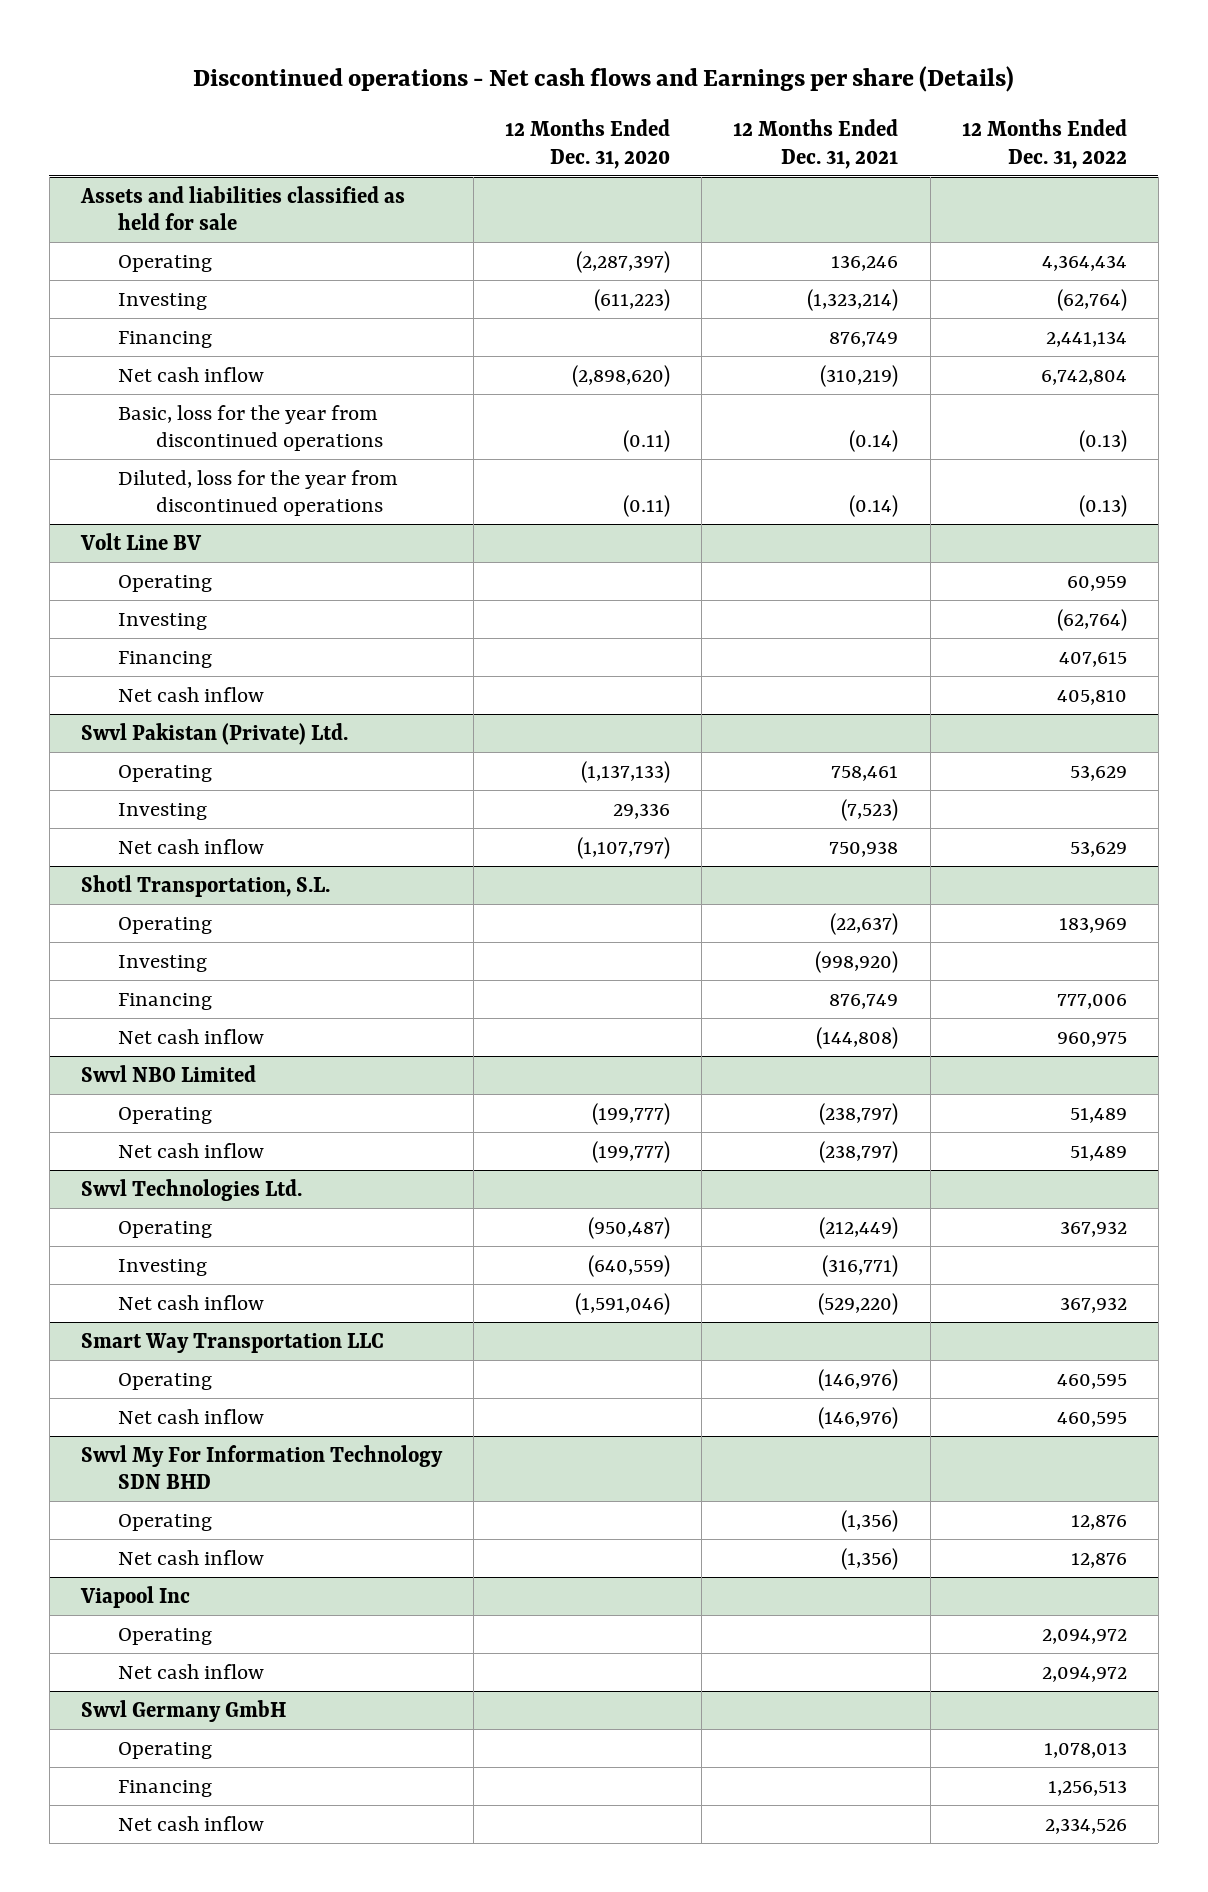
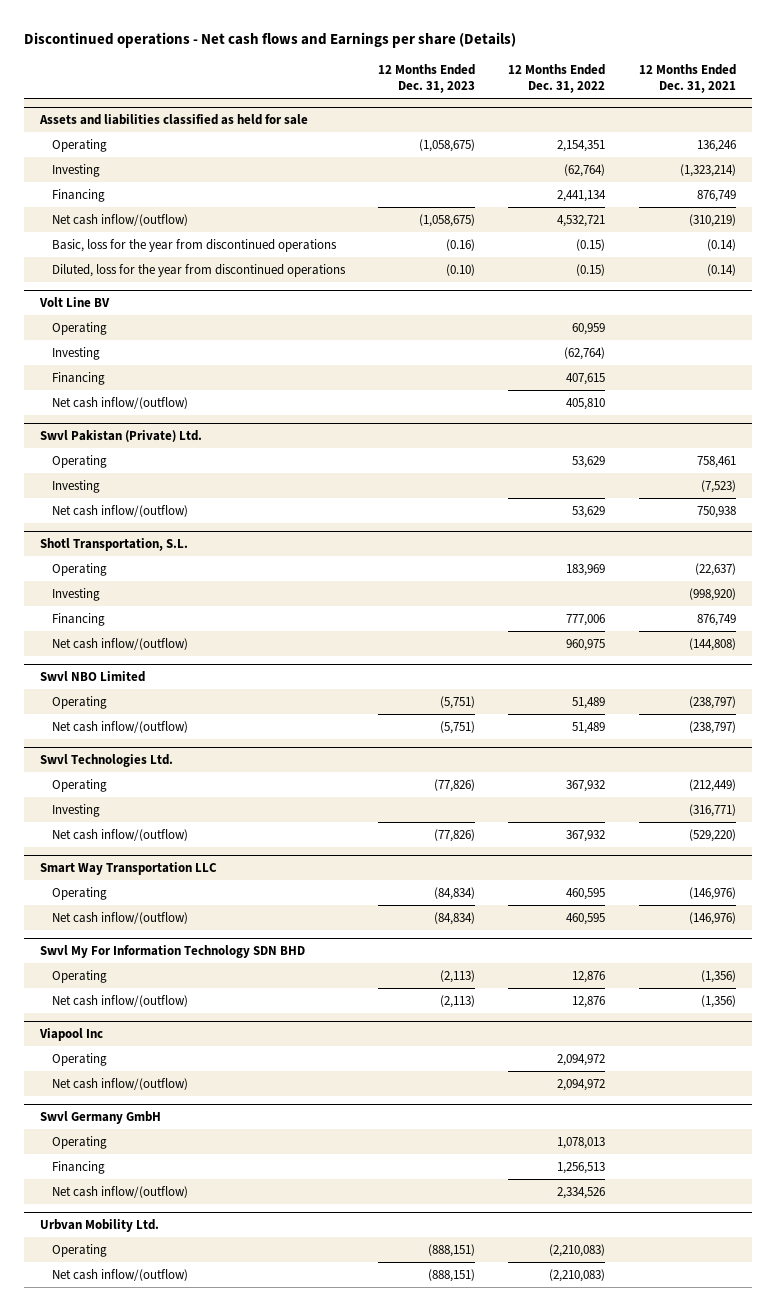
[505,119,671,169] 12 Months Ended Dec. 31, 2020 -> none
none -> [378,64,476,94] 12 Months Ended Dec. 31, 2023
[1041,254,1127,271] 4,364,434 -> [557,139,606,152] 2,154,351
[118,366,265,382] Net cash inflow -> [52,213,189,226] Net cash inflow/(outflow)
[1040,369,1127,385] 6,742,804 -> [557,214,606,227] 4,532,721
[1078,430,1127,453] (0.13) -> [576,238,606,251] (0.15)
[1078,495,1127,518] (0.13) -> [576,263,606,276] (0.15)
[118,686,265,702] Net cash inflow -> [52,396,189,409] Net cash inflow/(outflow)
[118,838,265,854] Net cash inflow -> [52,504,189,517] Net cash inflow/(outflow)
[118,1028,265,1044] Net cash inflow -> [52,637,189,650] Net cash inflow/(outflow)
[118,1142,265,1158] Net cash inflow -> [52,720,189,733] Net cash inflow/(outflow)
[118,1294,265,1310] Net cash inflow -> [52,828,189,841] Net cash inflow/(outflow)
[118,1408,265,1424] Net cash inflow -> [52,911,189,924] Net cash inflow/(outflow)
[118,1549,265,1565] Net cash inflow -> [52,994,189,1007] Net cash inflow/(outflow)
[118,1663,265,1679] Net cash inflow -> [52,1077,189,1090] Net cash inflow/(outflow)
[118,1815,265,1831] Net cash inflow -> [52,1185,189,1198] Net cash inflow/(outflow)
none -> [40,1218,160,1232] Urbvan Mobility Ltd.
none -> [52,1243,108,1257] Operating
none -> [52,1268,189,1281] Net cash inflow/(outflow)

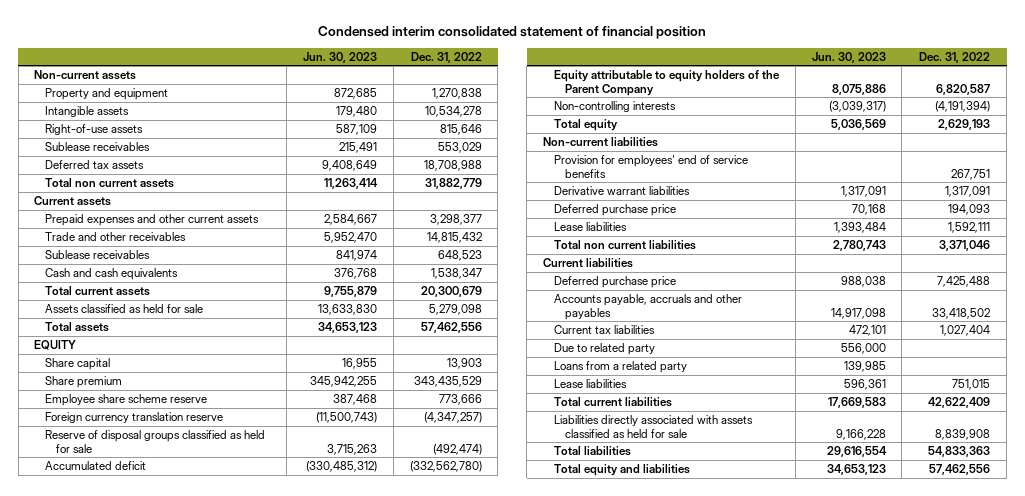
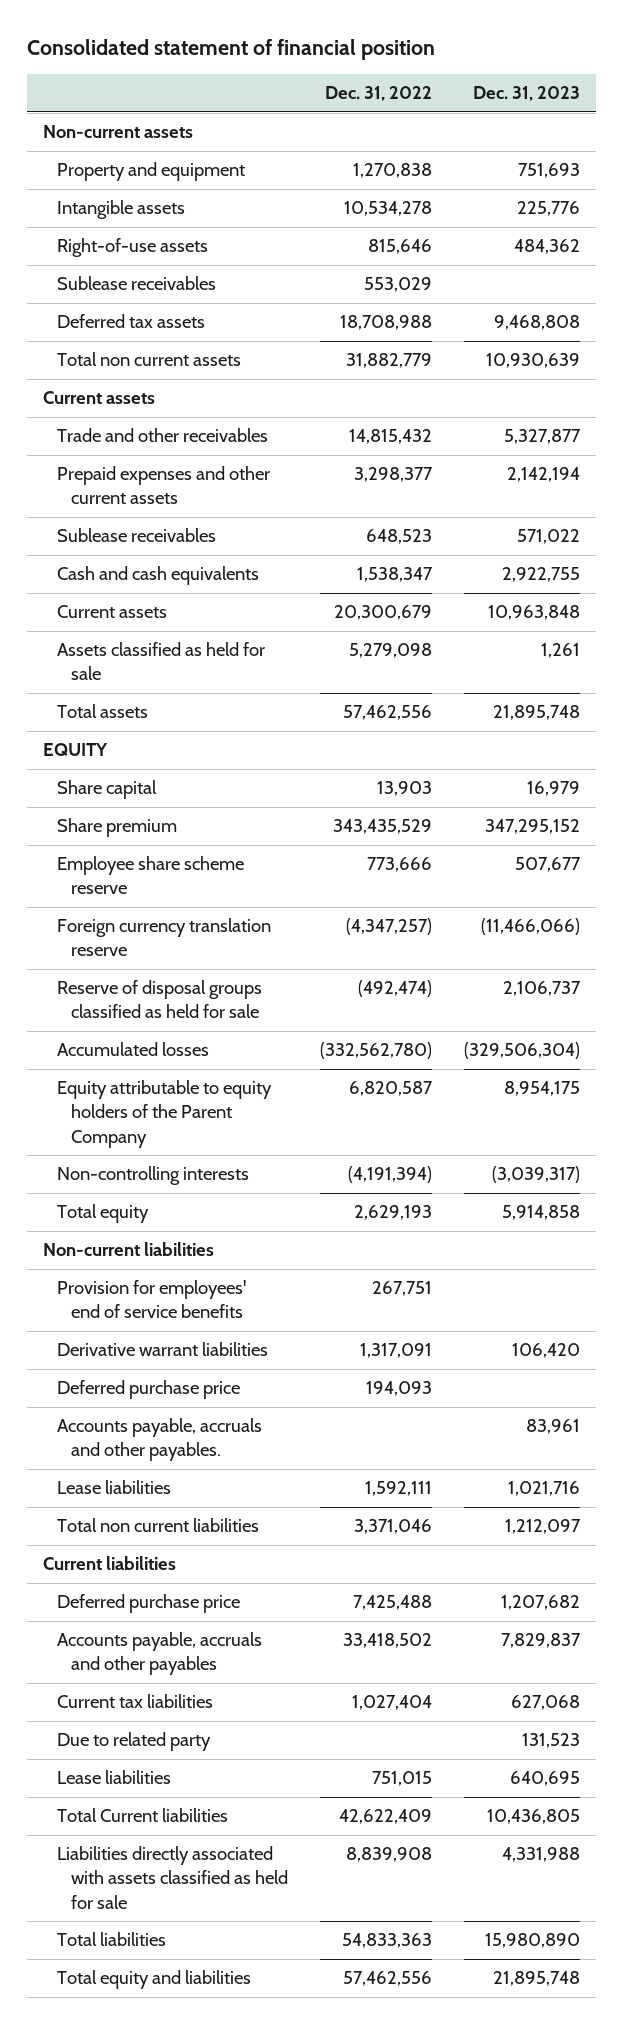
[318,26,707,40] Condensed interim consolidated statement of financial position -> [26,39,435,61] Consolidated statement of financial position
[303,51,378,63] Jun. 30, 2023 -> none
none -> [473,86,581,102] Dec. 31, 2023
[45,213,260,226] Prepaid expenses and other current assets -> [56,466,270,505] Prepaid expenses and other current assets
[45,285,151,296] Total current assets -> [56,605,167,619] Current assets
[45,460,147,470] Accumulated deficit -> [56,1042,209,1057] Accumulated losses
none -> [56,1418,262,1462] Accounts payable, accruals and other payables.
[554,360,688,373] Loans from a related party -> none
[554,396,673,407] Total current liabilities -> [56,1808,228,1823] Total Current liabilities

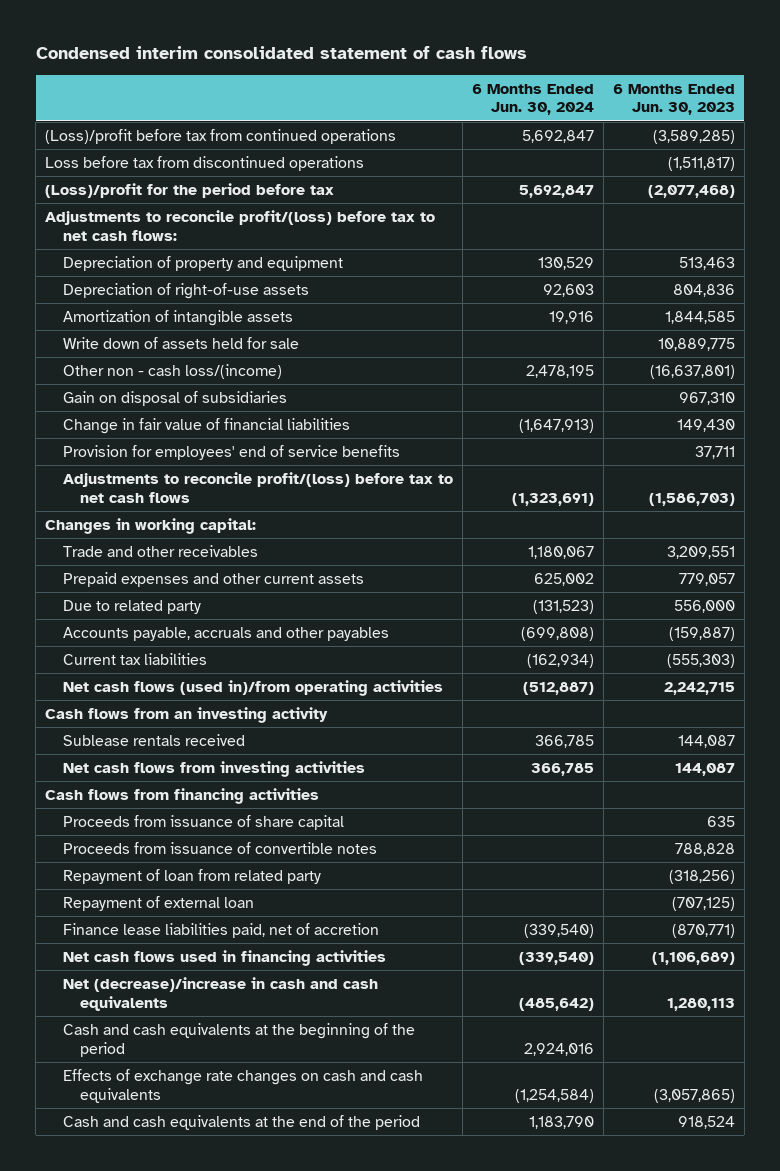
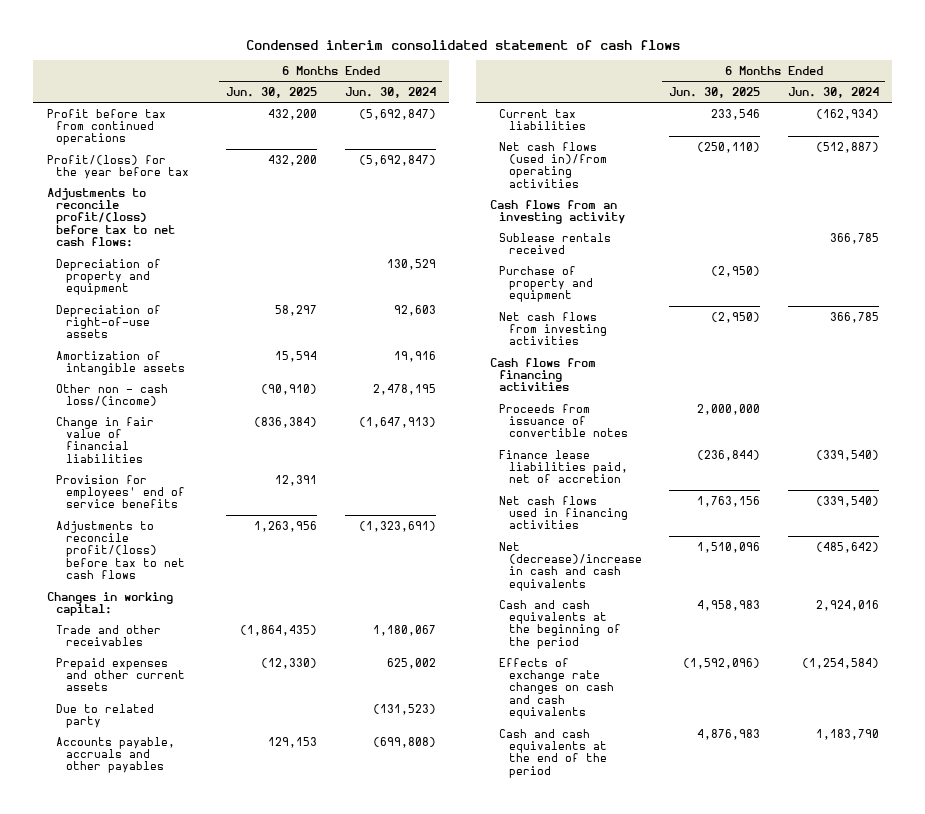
[612,83,735,116] 6 Months Ended Jun. 30, 2023 -> none
none -> [226,86,318,98] Jun. 30, 2025
[45,155,365,171] Loss before tax from discontinued operations -> none
[45,128,397,144] (Loss)/profit before tax from continued operations -> [46,108,166,146] Profit before tax from continued operations
[521,129,594,143] 5,692,847 -> [358,108,436,120] (5,692,847)
[45,182,335,198] (Loss)/profit for the period before tax -> [46,154,190,179] Profit/(loss) for the year before tax
[518,184,594,198] 5,692,847 -> [358,154,436,166] (5,692,847)
[62,336,299,349] Write down of assets held for sale -> none
[62,390,287,406] Gain on disposal of subsidiaries -> none
none -> [499,265,593,303] Purchase of property and equipment
[62,814,344,830] Proceeds from issuance of share capital -> none
[62,868,321,884] Repayment of loan from related party -> none
[62,895,254,911] Repayment of external loan -> none

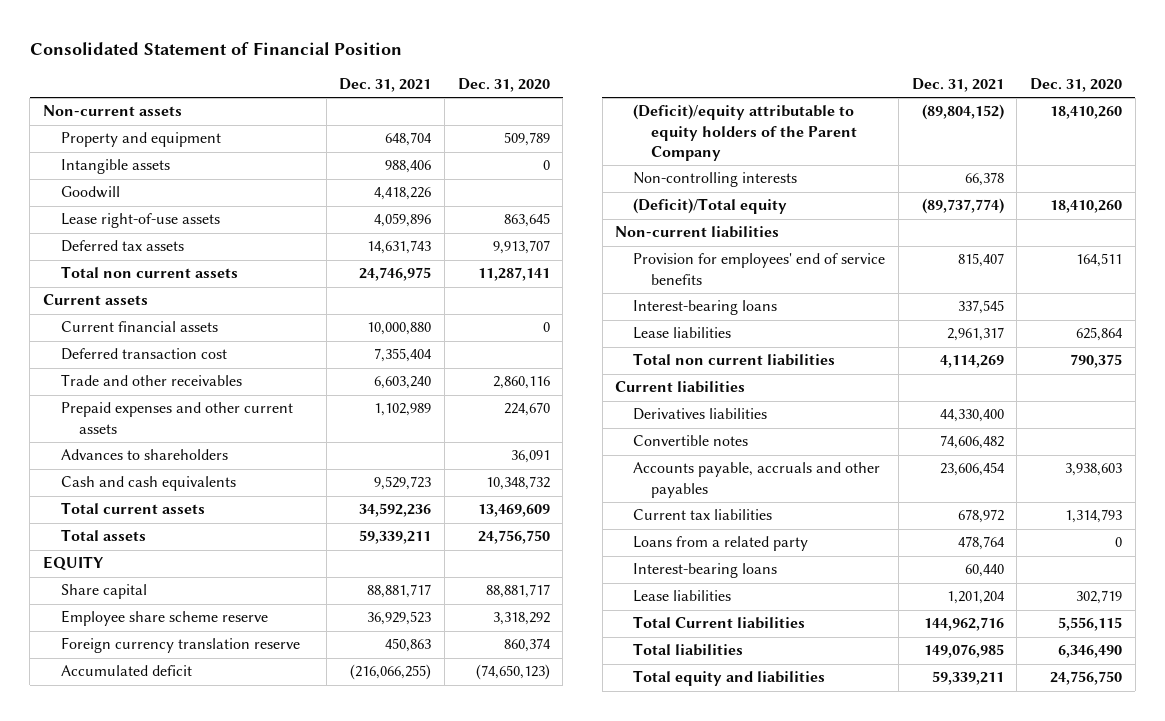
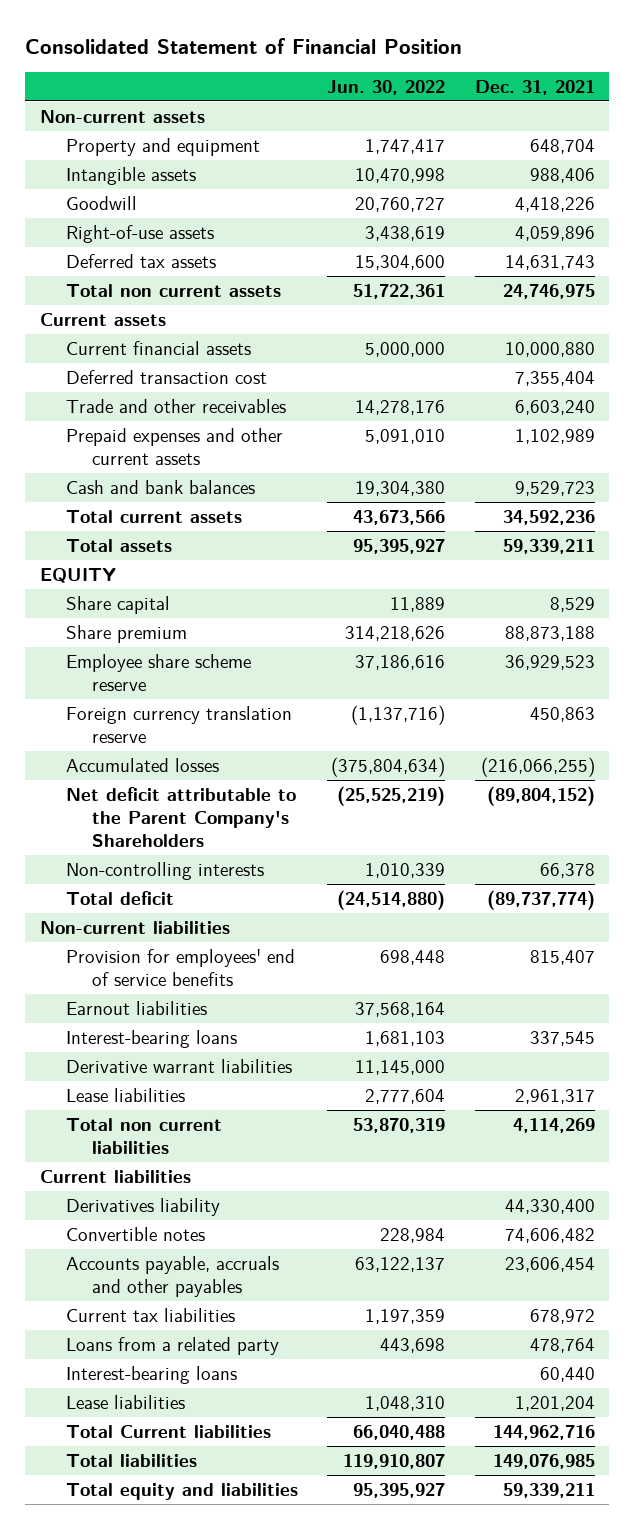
[457,77,550,92] Dec. 31, 2020 -> none
none -> [327,79,446,95] Jun. 30, 2022
[60,213,220,229] Lease right-of-use assets -> [65,224,214,243] Right-of-use assets
[60,449,228,461] Advances to shareholders -> none
[60,476,236,492] Cash and cash equivalents -> [65,479,255,494] Cash and bank balances
[367,584,432,599] 88,881,717 -> [549,596,595,612] 8,529
none -> [65,624,187,643] Share premium
[60,665,192,677] Accumulated deficit -> [65,757,219,772] Accumulated losses
[633,104,858,161] (Deficit)/equity attributable to equity holders of the Parent Company -> [65,786,296,847] Net deficit attributable to the Parent Company's Shareholders
[633,198,788,215] (Deficit)/Total equity -> [65,890,174,905] Total deficit
none -> [65,1000,207,1015] Earnout liabilities
none -> [65,1058,292,1073] Derivative warrant liabilities
[633,408,768,421] Derivatives liabilities -> [65,1197,220,1216] Derivatives liability

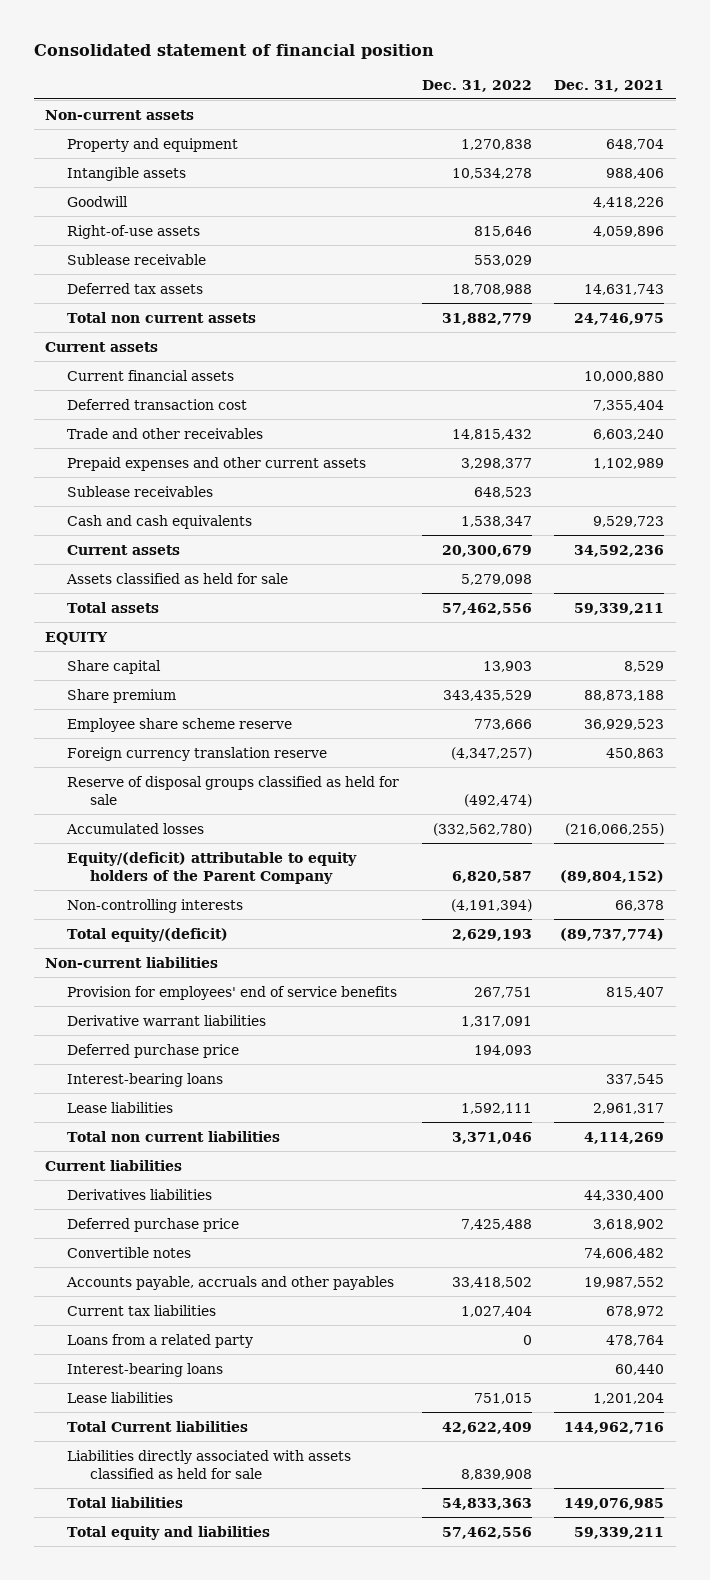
[25,37,463,54] Consolidated Statement of Financial Position -> [34,43,435,59] Consolidated statement of financial position
[327,79,446,95] Jun. 30, 2022 -> none
none -> [421,79,532,92] Dec. 31, 2022
none -> [67,253,207,265] Sublease receivable
none -> [67,485,214,497] Sublease receivables
[65,479,255,494] Cash and bank balances -> [67,514,253,529] Cash and cash equivalents
[65,509,242,523] Total current assets -> [67,544,181,555] Current assets
none -> [66,572,289,584] Assets classified as held for sale
none -> [67,775,400,805] Reserve of disposal groups classified as held for sale
[65,786,296,847] Net deficit attributable to the Parent Company's Shareholders -> [67,851,358,884] Equity/(deficit) attributable to equity holders of the Parent Company
[65,890,174,905] Total deficit -> [67,927,229,942] Total equity/(deficit)
[65,1000,207,1015] Earnout liabilities -> none
none -> [67,1043,240,1058] Deferred purchase price
[65,1029,237,1048] Interest-bearing loans -> [67,1072,224,1087] Interest-bearing loans
[65,1197,220,1216] Derivatives liability -> [67,1188,213,1200] Derivatives liabilities
none -> [67,1217,240,1232] Deferred purchase price
[504,1256,595,1272] 23,606,454 -> [584,1276,665,1288] 19,987,552
none -> [67,1449,352,1479] Liabilities directly associated with assets classified as held for sale

